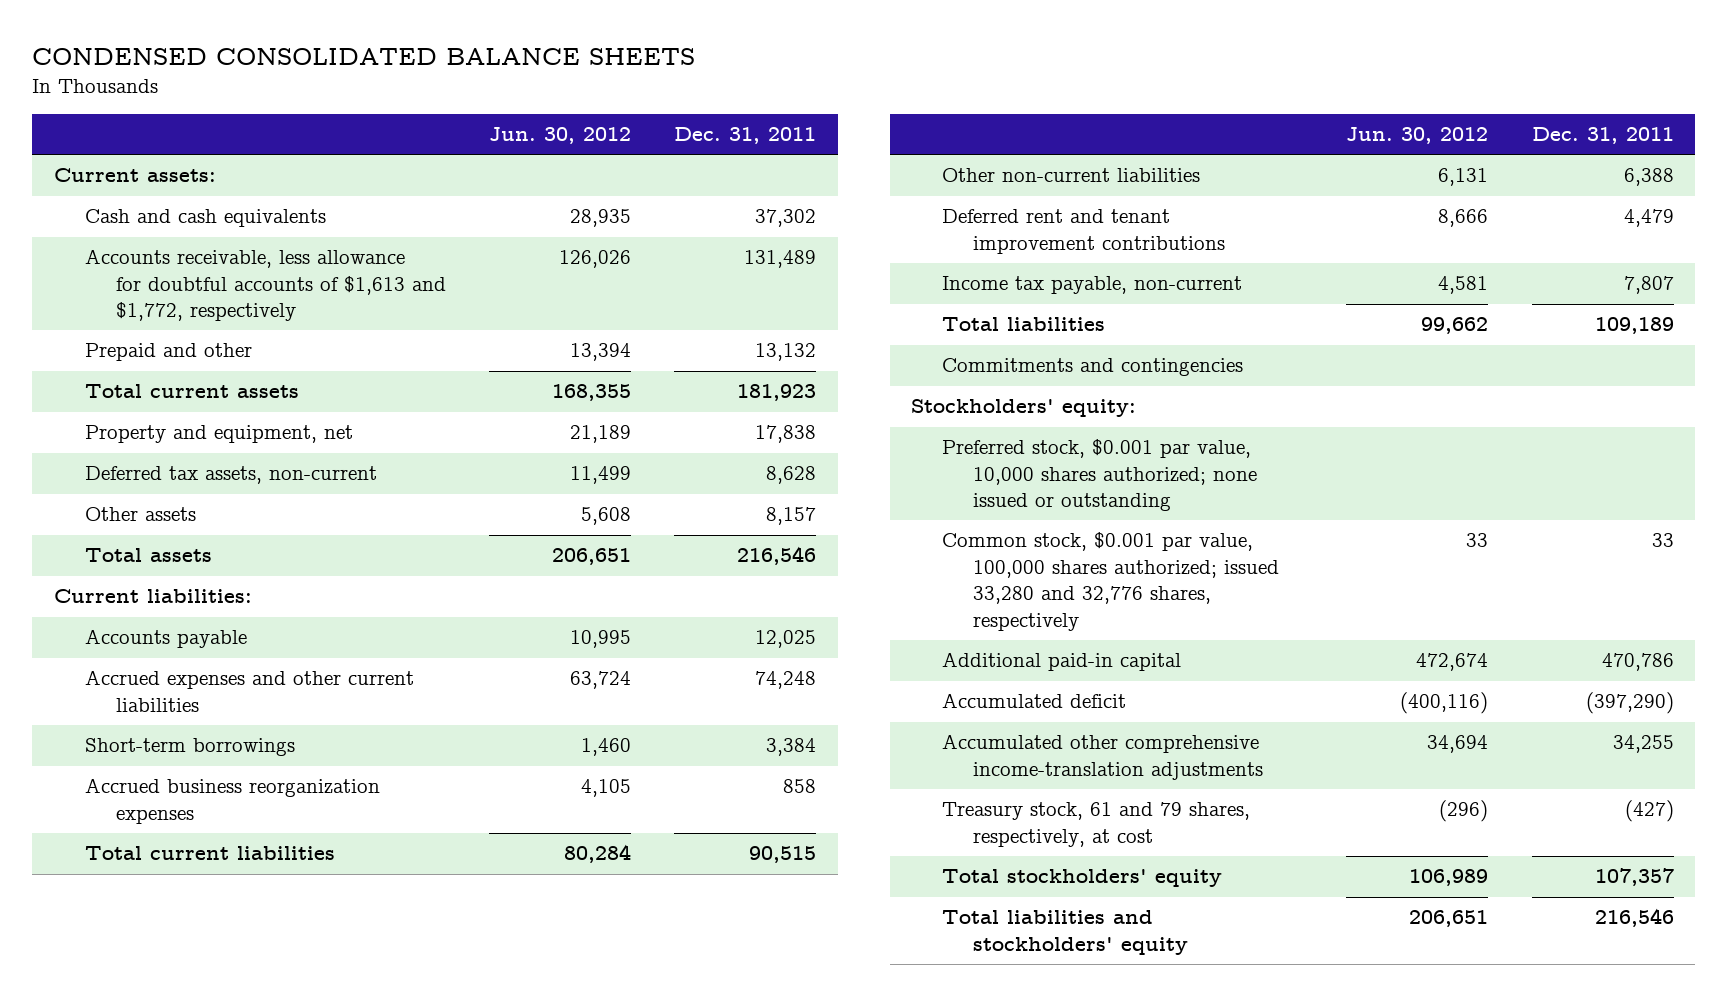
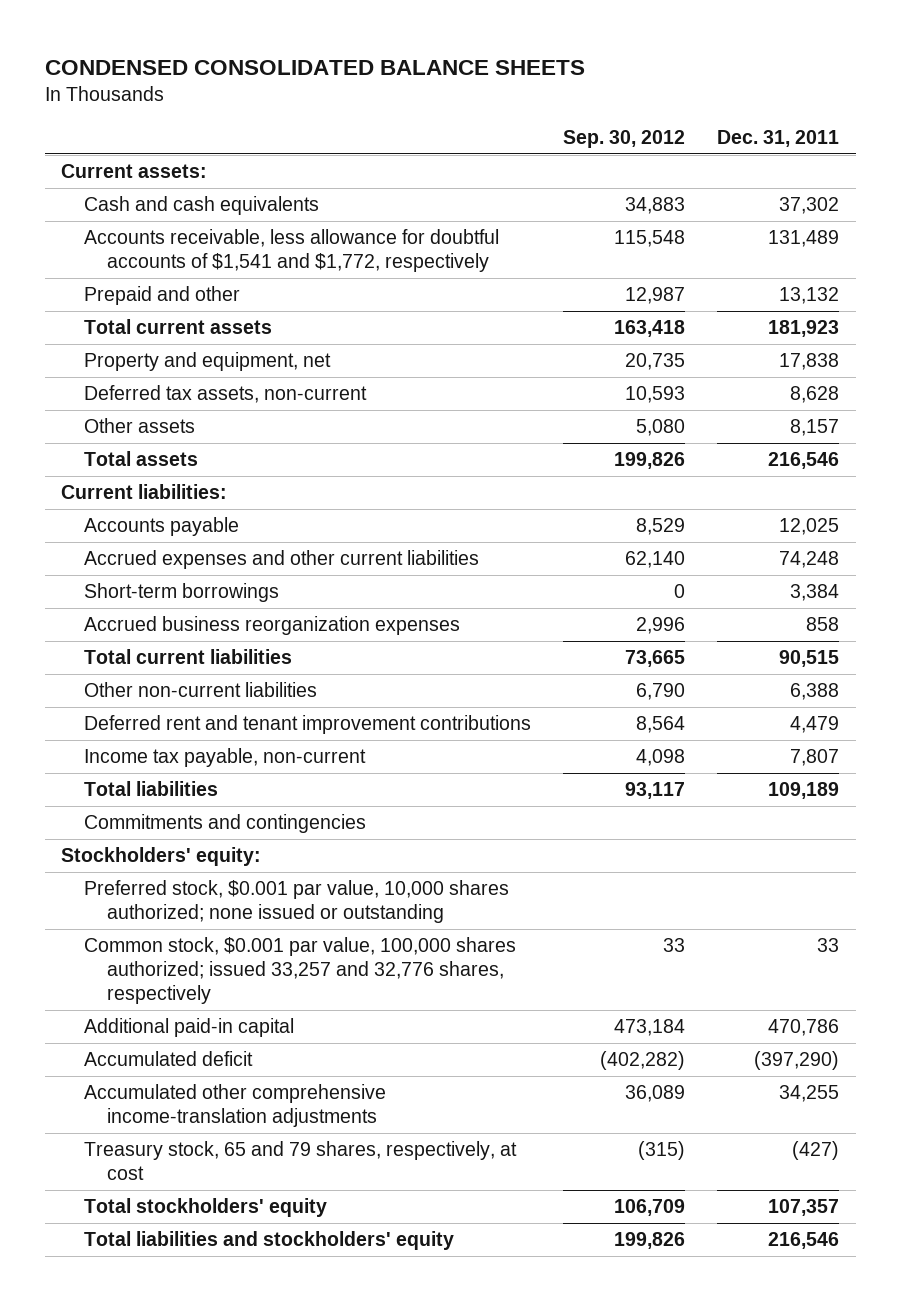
[488,127,631,145] Jun. 30, 2012 -> none
none -> [563,129,686,148] Sep. 30, 2012
[84,249,446,322] Accounts receivable, less allowance for doubtful accounts of $1,613 and $1,772, respectively -> [84,229,500,273] Accounts receivable, less allowance for doubtful accounts of $1,541 and $1,772, respectively
[942,532,1280,631] Common stock, $0.001 par value, 100,000 shares authorized; issued 33,280 and 32,776 shares, respectively -> [84,937,517,1005] Common stock, $0.001 par value, 100,000 shares authorized; issued 33,257 and 32,776 shares, respectively
[942,802,1251,847] Treasury stock, 61 and 79 shares, respectively, at cost -> [84,1141,518,1181] Treasury stock, 65 and 79 shares, respectively, at cost

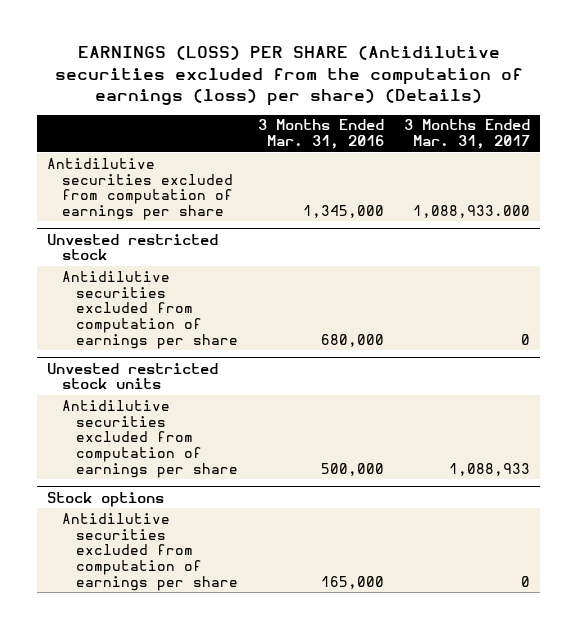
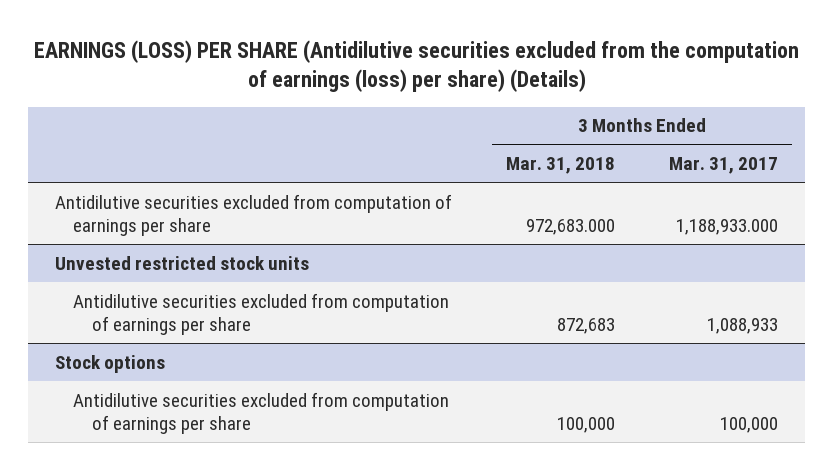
[258,119,385,150] 3 Months Ended Mar. 31, 2016 -> none
none -> [506,157,616,175] Mar. 31, 2018
[46,233,218,261] Unvested restricted stock -> none
[61,270,239,350] Antidilutive securities excluded from computation of earnings per share -> none
[413,205,531,219] 1,088,933.000 -> [676,218,779,235] 1,188,933.000
[521,576,531,588] 0 -> [720,416,779,433] 100,000

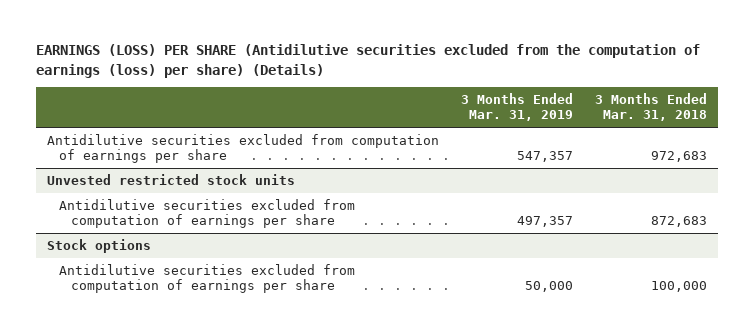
[669,157,779,175] Mar. 31, 2017 -> none
none -> [461,92,574,122] 3 Months Ended Mar. 31, 2019
[526,218,616,235] 972,683.000 -> [651,151,708,163] 972,683

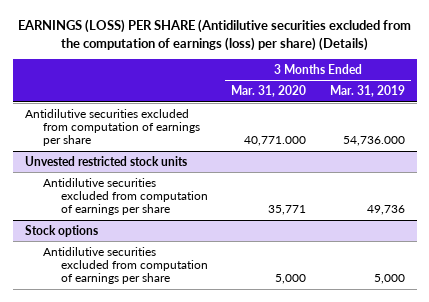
[595,92,708,122] 3 Months Ended Mar. 31, 2018 -> none
none -> [231,85,307,98] Mar. 31, 2020
[517,151,574,163] 547,357 -> [342,136,405,147] 54,736.000
[517,216,574,228] 497,357 -> [366,205,405,216] 49,736
[525,281,574,293] 50,000 -> [373,274,405,285] 5,000

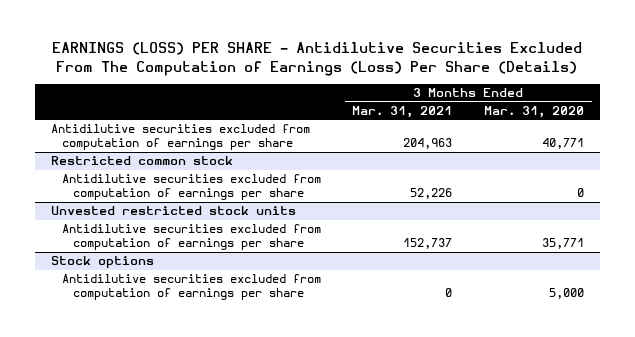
[17,19,411,51] EARNINGS (LOSS) PER SHARE (Antidilutive securities excluded from the computation of earnings (loss) per share) (Details) -> [52,42,583,76] EARNINGS (LOSS) PER SHARE - Antidilutive Securities Excluded From The Computation of Earnings (Loss) Per Share (Details)
[329,85,405,98] Mar. 31, 2019 -> none
none -> [352,105,453,118] Mar. 31, 2021
[244,136,307,147] 40,771.000 -> [542,138,585,150] 40,771
none -> [50,156,233,166] Restricted common stock
none -> [61,174,321,201] Antidilutive securities excluded from computation of earnings per share

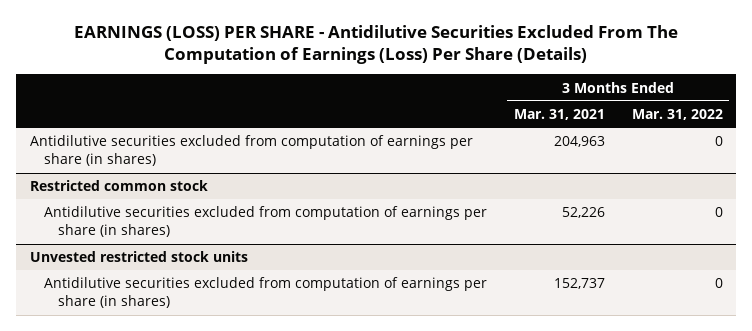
[484,105,585,118] Mar. 31, 2020 -> none
none -> [631,108,723,120] Mar. 31, 2022
[50,124,310,151] Antidilutive securities excluded from computation of earnings per share -> [29,135,473,167] Antidilutive securities excluded from computation of earnings per share (in shares)
[61,174,321,201] Antidilutive securities excluded from computation of earnings per share -> [43,206,487,238] Antidilutive securities excluded from computation of earnings per share (in shares)
[50,256,154,269] Stock options -> none
[61,274,321,301] Antidilutive securities excluded from computation of earnings per share -> none
[61,224,321,251] Antidilutive securities excluded from computation of earnings per share -> [43,277,487,309] Antidilutive securities excluded from computation of earnings per share (in shares)

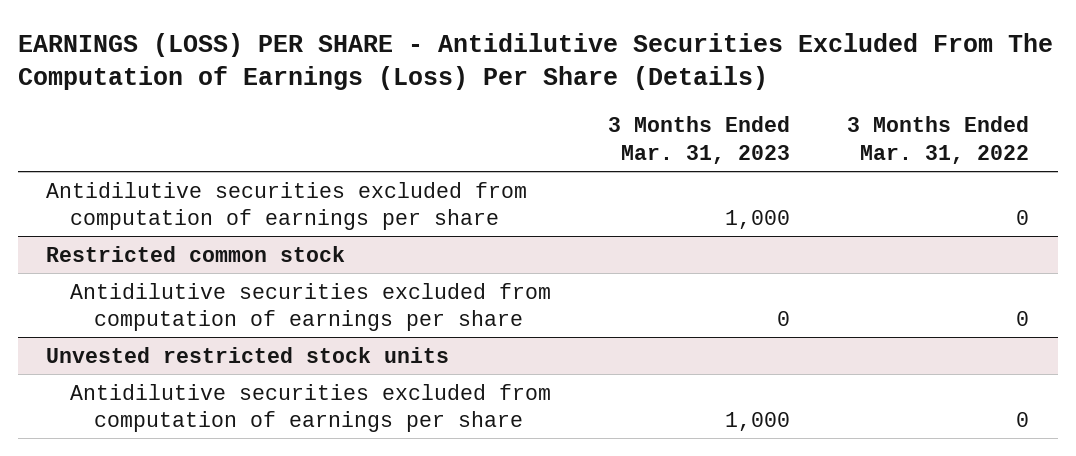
[513,108,605,120] Mar. 31, 2021 -> none
none -> [608,116,791,164] 3 Months Ended Mar. 31, 2023
[29,135,473,167] Antidilutive securities excluded from computation of earnings per share (in shares) -> [46,181,528,231] Antidilutive securities excluded from computation of earnings per share
[43,206,487,238] Antidilutive securities excluded from computation of earnings per share (in shares) -> [70,282,552,332] Antidilutive securities excluded from computation of earnings per share
[43,277,487,309] Antidilutive securities excluded from computation of earnings per share (in shares) -> [70,383,552,433] Antidilutive securities excluded from computation of earnings per share

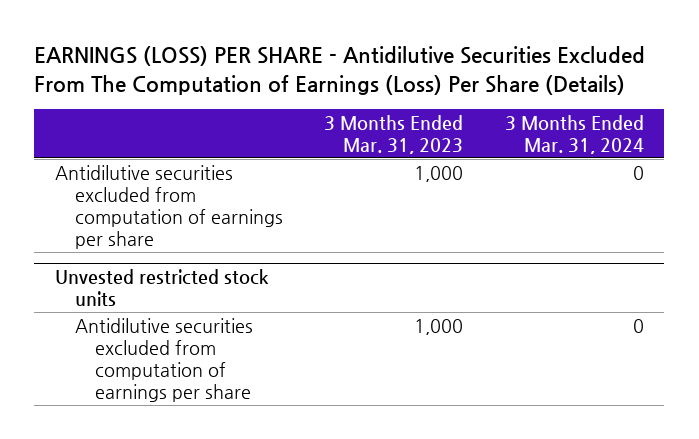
[847,116,1030,164] 3 Months Ended Mar. 31, 2022 -> none
none -> [504,114,644,154] 3 Months Ended Mar. 31, 2024
[46,245,346,262] Restricted common stock -> none
[70,282,552,332] Antidilutive securities excluded from computation of earnings per share -> none

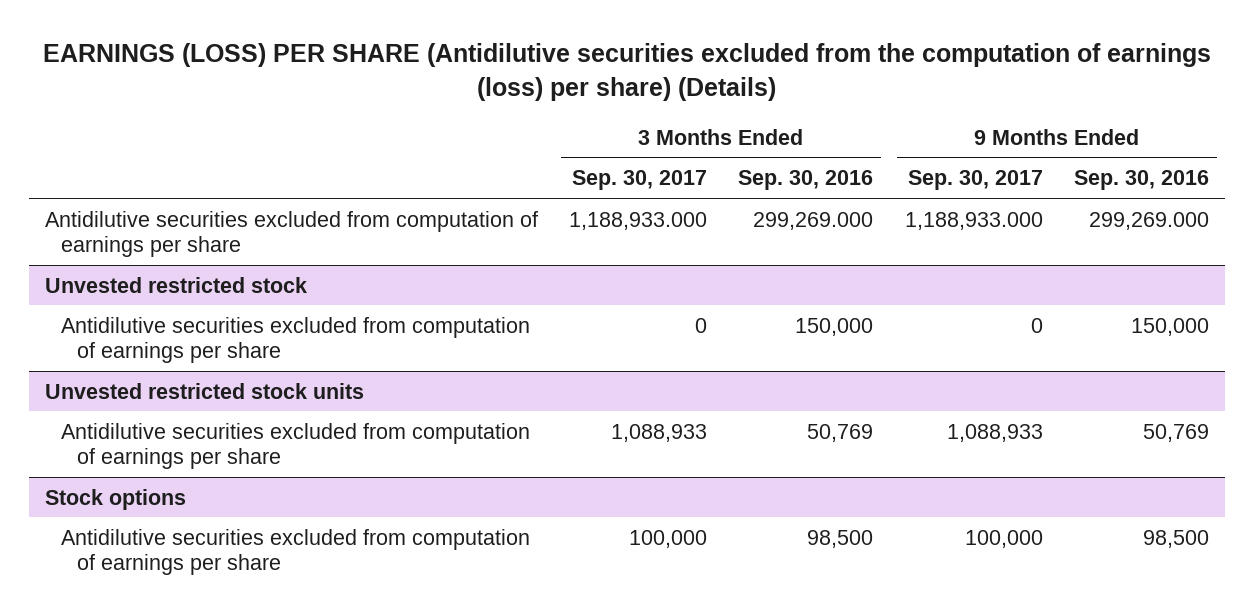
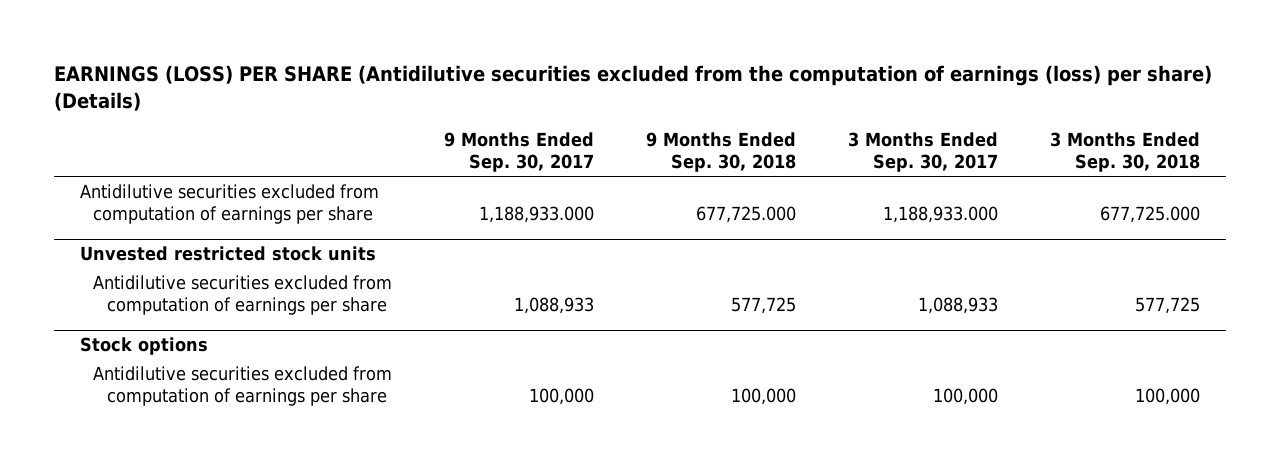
[738,170,874,191] Sep. 30, 2016 -> none
[1074,170,1210,191] Sep. 30, 2016 -> none
none -> [646,131,797,173] 9 Months Ended Sep. 30, 2018
none -> [1049,131,1200,173] 3 Months Ended Sep. 30, 2018
[44,276,307,293] Unvested restricted stock -> none
[60,316,530,363] Antidilutive securities excluded from computation of earnings per share -> none

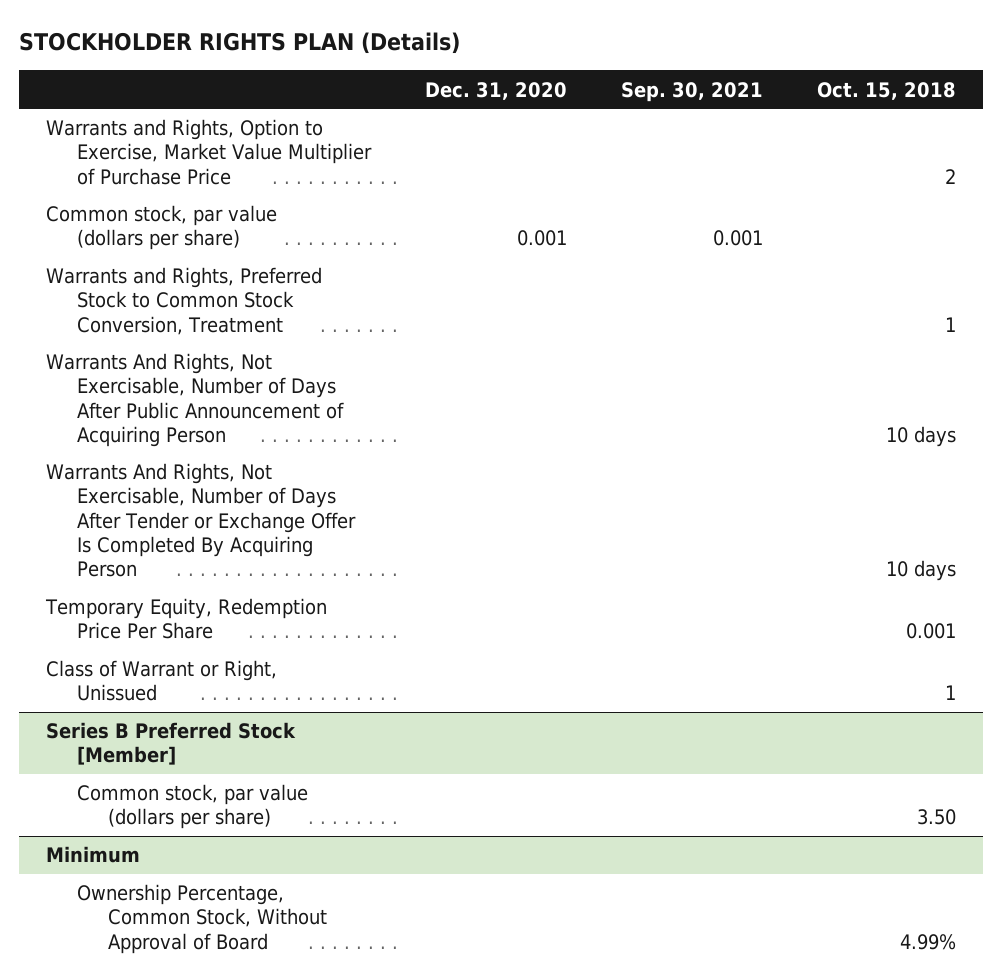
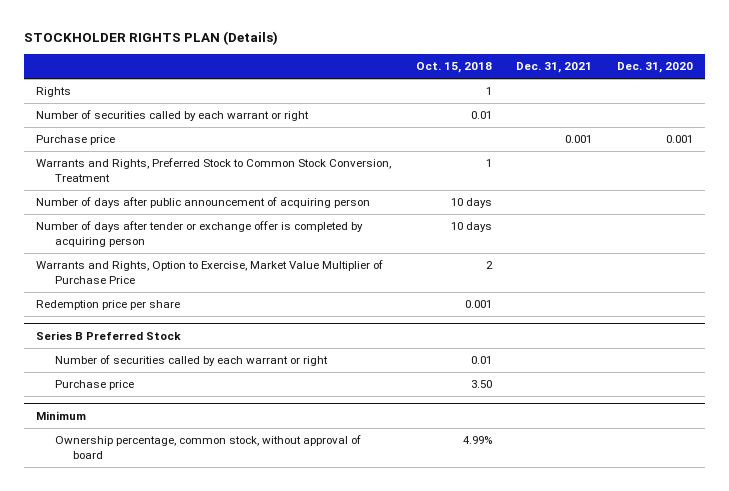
[620,81,763,102] Sep. 30, 2021 -> none
none -> [516,62,593,74] Dec. 31, 2021
none -> [36,87,72,98] Rights
none -> [36,110,310,122] Number of securities called by each warrant or right
[46,205,278,251] Common stock, par value (dollars per share) -> [36,135,116,146] Purchase price
[46,660,278,702] Class of Warrant or Right, Unissued -> none
[46,353,345,447] Warrants And Rights, Not Exercisable, Number of Days After Public Announcement of Acquiring Person -> [36,197,371,209] Number of days after public announcement of acquiring person
[46,463,357,578] Warrants And Rights, Not Exercisable, Number of Days After Tender or Exchange Offer Is Completed By Acquiring Person -> [36,221,364,248] Number of days after tender or exchange offer is completed by acquiring person
[46,119,373,185] Warrants and Rights, Option to Exercise, Market Value Multiplier of Purchase Price -> [36,260,384,285] Warrants and Rights, Option to Exercise, Market Value Multiplier of Purchase Price
[45,598,328,640] Temporary Equity, Redemption Price Per Share -> [36,300,181,311] Redemption price per share
[46,722,297,766] Series B Preferred Stock [Member] -> [36,330,182,340] Series B Preferred Stock
none -> [54,355,328,367] Number of securities called by each warrant or right
[77,784,309,830] Common stock, par value (dollars per share) -> [54,380,134,391] Purchase price
[77,884,328,954] Ownership Percentage, Common Stock, Without Approval of Board -> [54,435,361,460] Ownership percentage, common stock, without approval of board

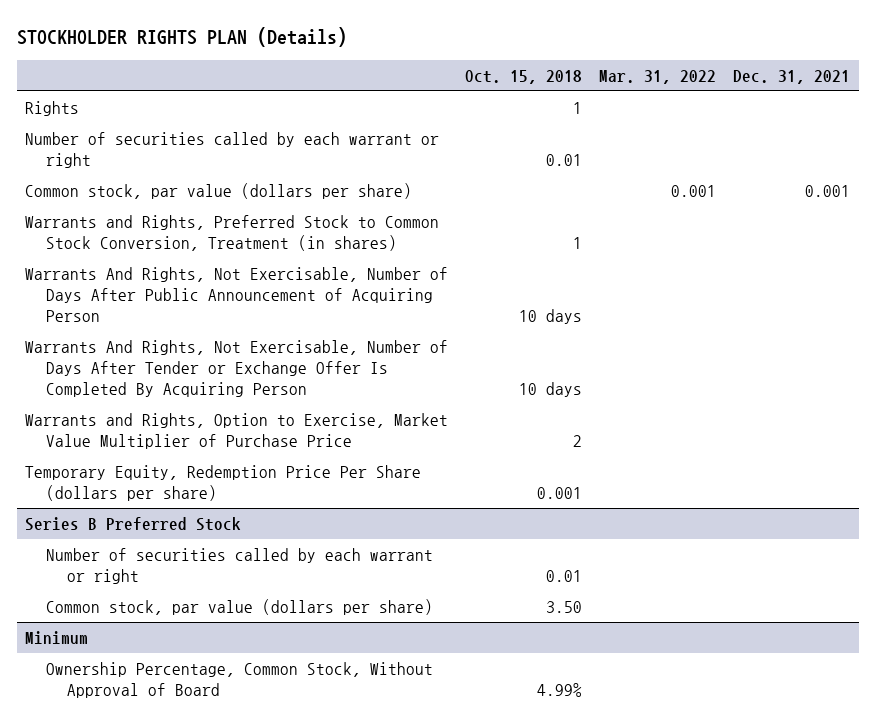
[616,62,693,74] Dec. 31, 2020 -> none
none -> [599,69,717,84] Mar. 31, 2022
[36,135,116,146] Purchase price -> [25,182,413,199] Common stock, par value (dollars per share)
[36,158,392,183] Warrants and Rights, Preferred Stock to Common Stock Conversion, Treatment -> [25,214,440,251] Warrants and Rights, Preferred Stock to Common Stock Conversion, Treatment (in shares)
[36,197,371,209] Number of days after public announcement of acquiring person -> [25,266,449,323] Warrants And Rights, Not Exercisable, Number of Days After Public Announcement of Acquiring Person
[36,221,364,248] Number of days after tender or exchange offer is completed by acquiring person -> [25,339,449,398] Warrants And Rights, Not Exercisable, Number of Days After Tender or Exchange Offer Is Completed By Acquiring Person
[36,300,181,311] Redemption price per share -> [25,464,422,501] Temporary Equity, Redemption Price Per Share (dollars per share)
[54,380,134,391] Purchase price -> [45,598,433,615] Common stock, par value (dollars per share)
[54,435,361,460] Ownership percentage, common stock, without approval of board -> [45,661,433,698] Ownership Percentage, Common Stock, Without Approval of Board

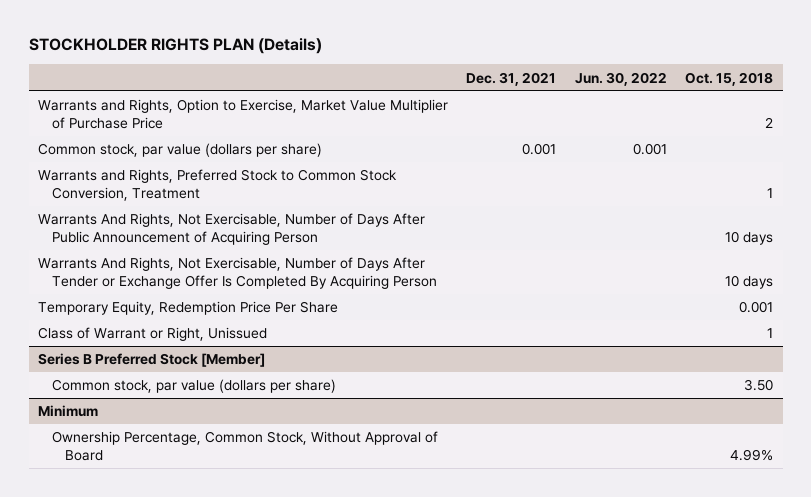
[599,69,717,84] Mar. 31, 2022 -> none
none -> [574,71,667,86] Jun. 30, 2022
[25,100,80,116] Rights -> none
[25,131,440,168] Number of securities called by each warrant or right -> none
[25,412,449,449] Warrants and Rights, Option to Exercise, Market Value Multiplier of Purchase Price -> [38,99,449,129] Warrants and Rights, Option to Exercise, Market Value Multiplier of Purchase Price
[25,214,440,251] Warrants and Rights, Preferred Stock to Common Stock Conversion, Treatment (in shares) -> [38,169,398,201] Warrants and Rights, Preferred Stock to Common Stock Conversion, Treatment
[45,547,433,584] Number of securities called by each warrant or right -> none
[25,464,422,501] Temporary Equity, Redemption Price Per Share (dollars per share) -> [38,301,339,316] Temporary Equity, Redemption Price Per Share
none -> [38,327,268,342] Class of Warrant or Right, Unissued
[25,516,242,531] Series B Preferred Stock -> [38,353,266,368] Series B Preferred Stock [Member]

